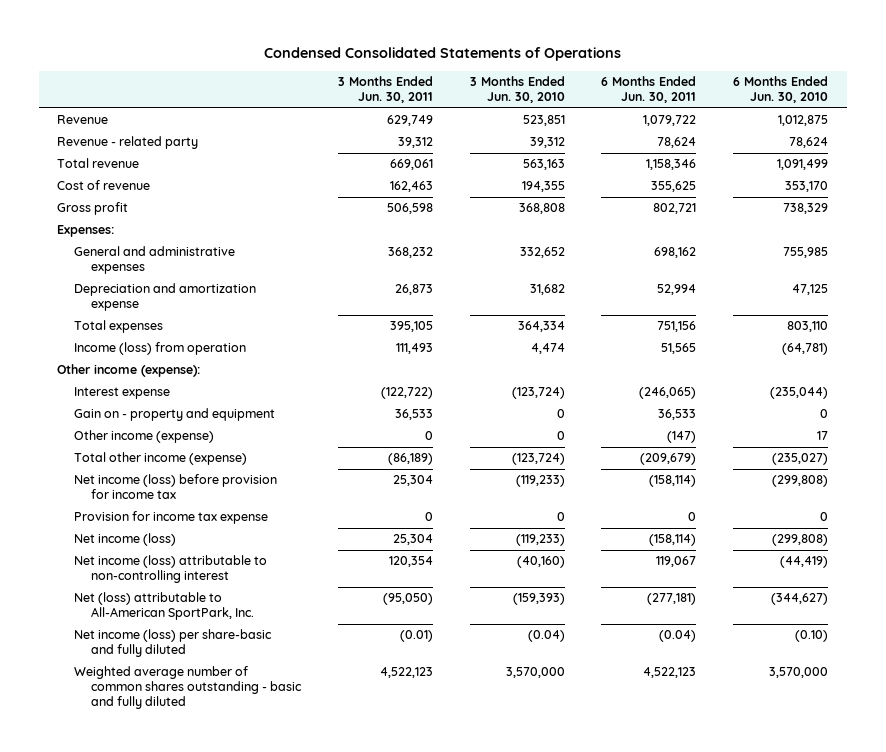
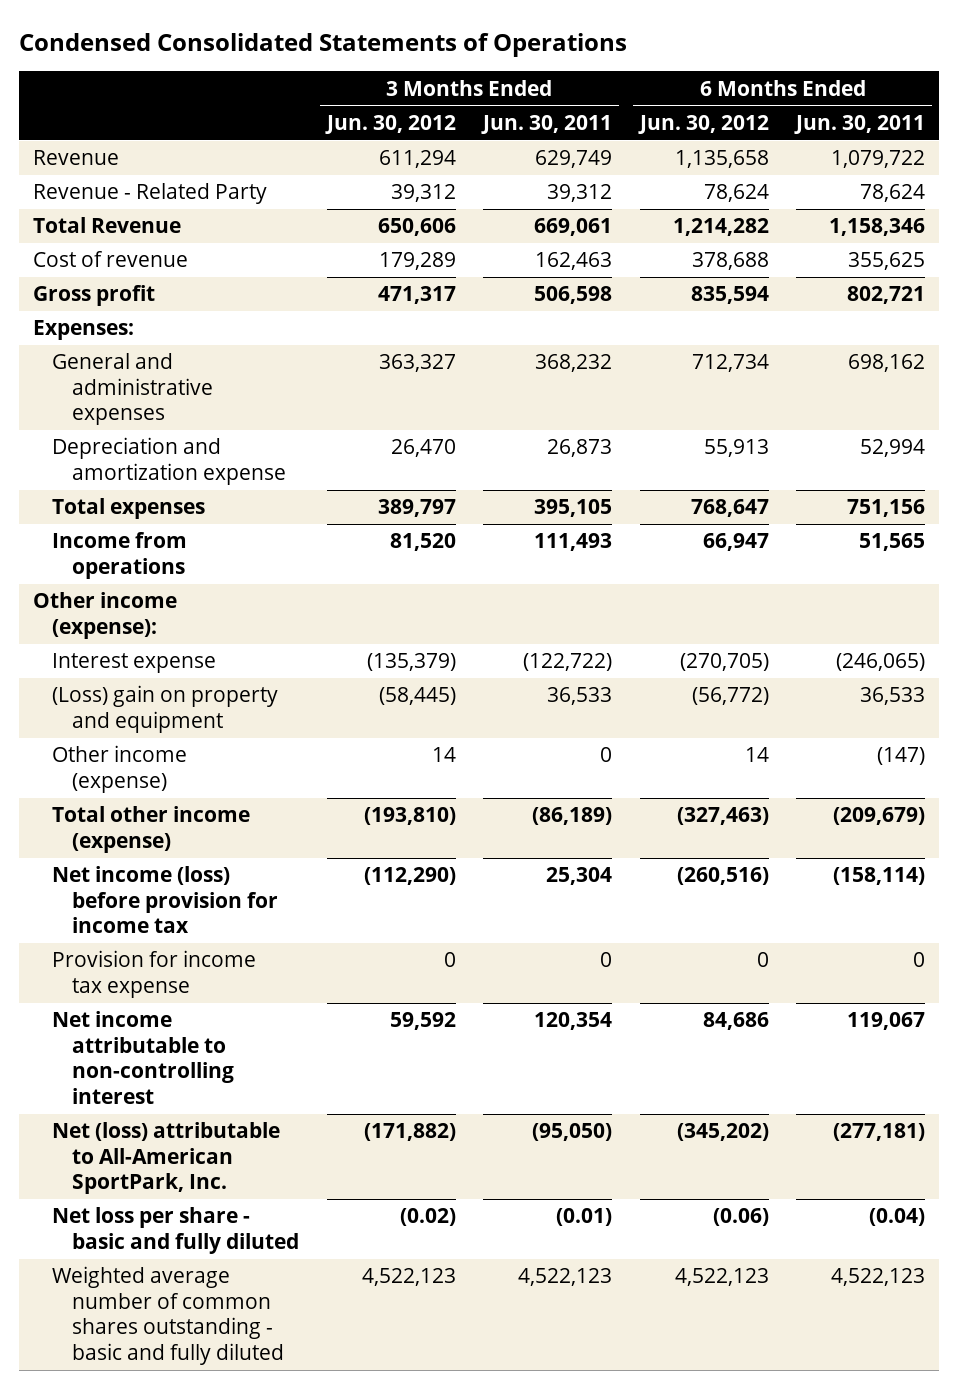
[469,76,565,104] 3 Months Ended Jun. 30, 2010 -> none
[733,76,829,104] 6 Months Ended Jun. 30, 2010 -> none
none -> [324,114,456,134] Jun. 30, 2012
none -> [637,114,769,134] Jun. 30, 2012
[57,136,199,150] Revenue - related party -> [32,183,267,205] Revenue - Related Party
[57,158,140,169] Total revenue -> [32,217,181,234] Total Revenue
[74,342,247,356] Income (loss) from operation -> [52,532,188,579] Income from operations
[74,408,276,422] Gain on - property and equipment -> [52,685,279,733] (Loss) gain on property and equipment
[74,533,177,547] Net income (loss) -> none
[74,555,268,584] Net income (loss) attributable to non-controlling interest -> [52,1011,235,1105] Net income attributable to non-controlling interest
[74,629,273,658] Net income (loss) per share-basic and fully diluted -> [52,1207,300,1254] Net loss per share - basic and fully diluted

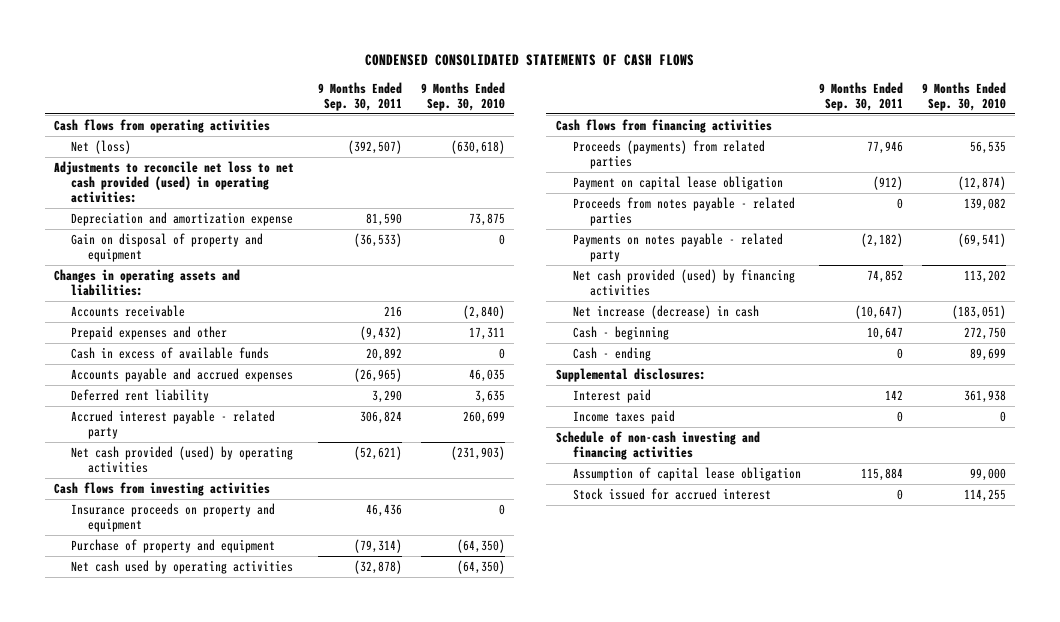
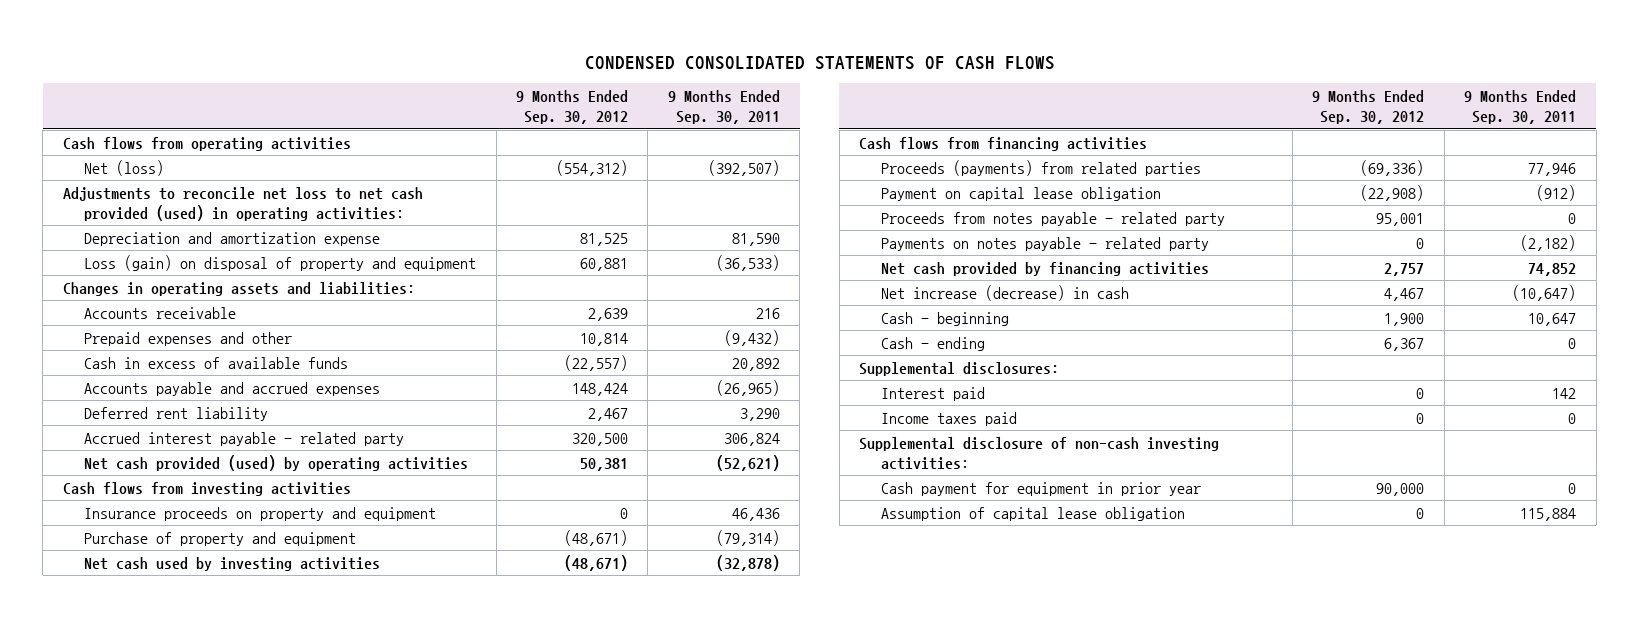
[420,82,505,111] 9 Months Ended Sep. 30, 2010 -> none
none -> [515,90,628,125] 9 Months Ended Sep. 30, 2012
[71,233,264,262] Gain on disposal of property and equipment -> [84,254,477,271] Loss (gain) on disposal of property and equipment
[71,560,294,575] Net cash used by operating activities -> [84,556,381,571] Net cash used by investing activities
[572,197,795,226] Proceeds from notes payable - related parties -> [880,211,1225,226] Proceeds from notes payable - related party
[572,269,795,296] Net cash provided (used) by financing activities -> [880,261,1209,276] Net cash provided by financing activities
[555,431,760,460] Schedule of non-cash investing and financing activities -> [859,436,1220,470] Supplemental disclosure of non-cash investing activities:
none -> [880,481,1201,496] Cash payment for equipment in prior year
[572,488,771,501] Stock issued for accrued interest -> none

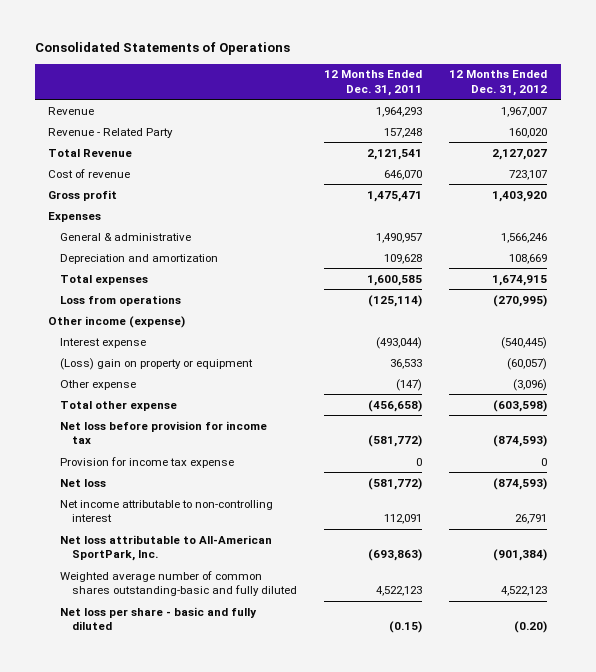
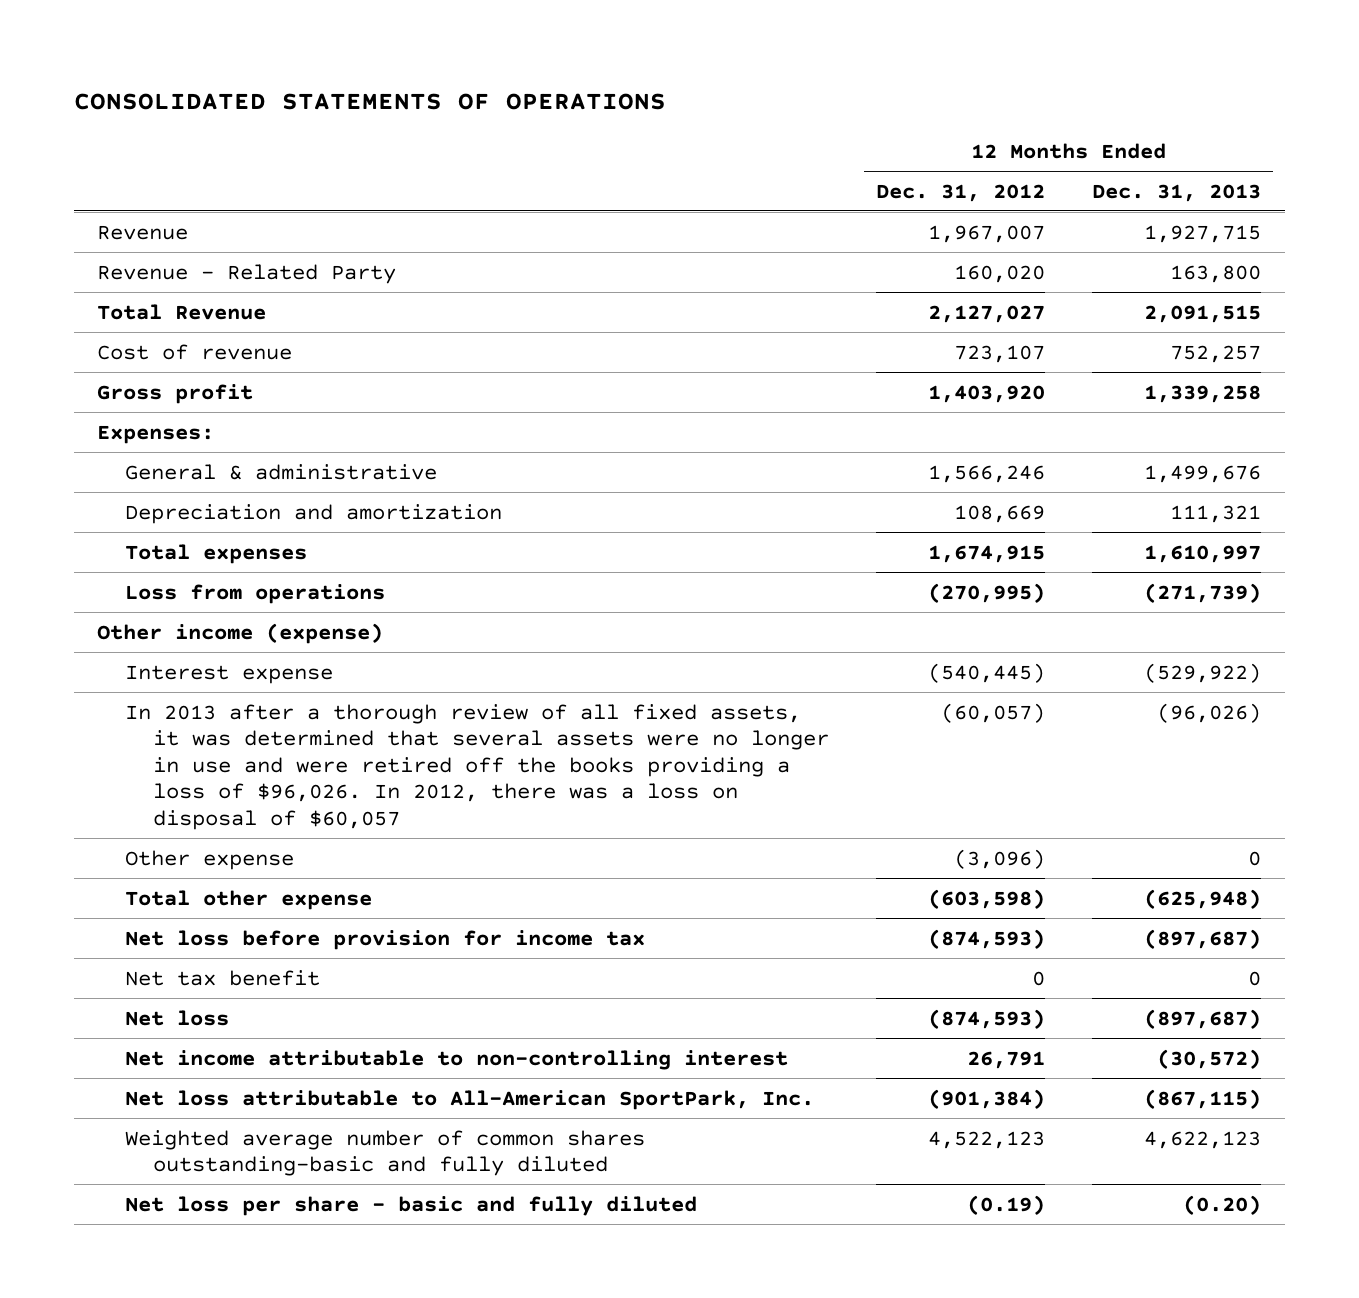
[34,42,290,56] Consolidated Statements of Operations -> [73,92,666,110] CONSOLIDATED STATEMENTS OF OPERATIONS
[324,70,423,96] 12 Months Ended Dec. 31, 2011 -> none
none -> [1092,183,1262,202] Dec. 31, 2013
[48,211,102,222] Expenses -> [97,424,215,444] Expenses:
[60,357,254,370] (Loss) gain on property or equipment -> [125,703,829,831] In 2013 after a thorough review of all fixed assets, it was determined that several assets were no longer in use and were retired off the books providing a loss of $96,026. In 2012, there was a loss on disposal of $60,057
[60,456,235,468] Provision for income tax expense -> [125,969,321,986] Net tax benefit
[514,621,548,634] (0.20) -> [967,1194,1046,1215] (0.19)

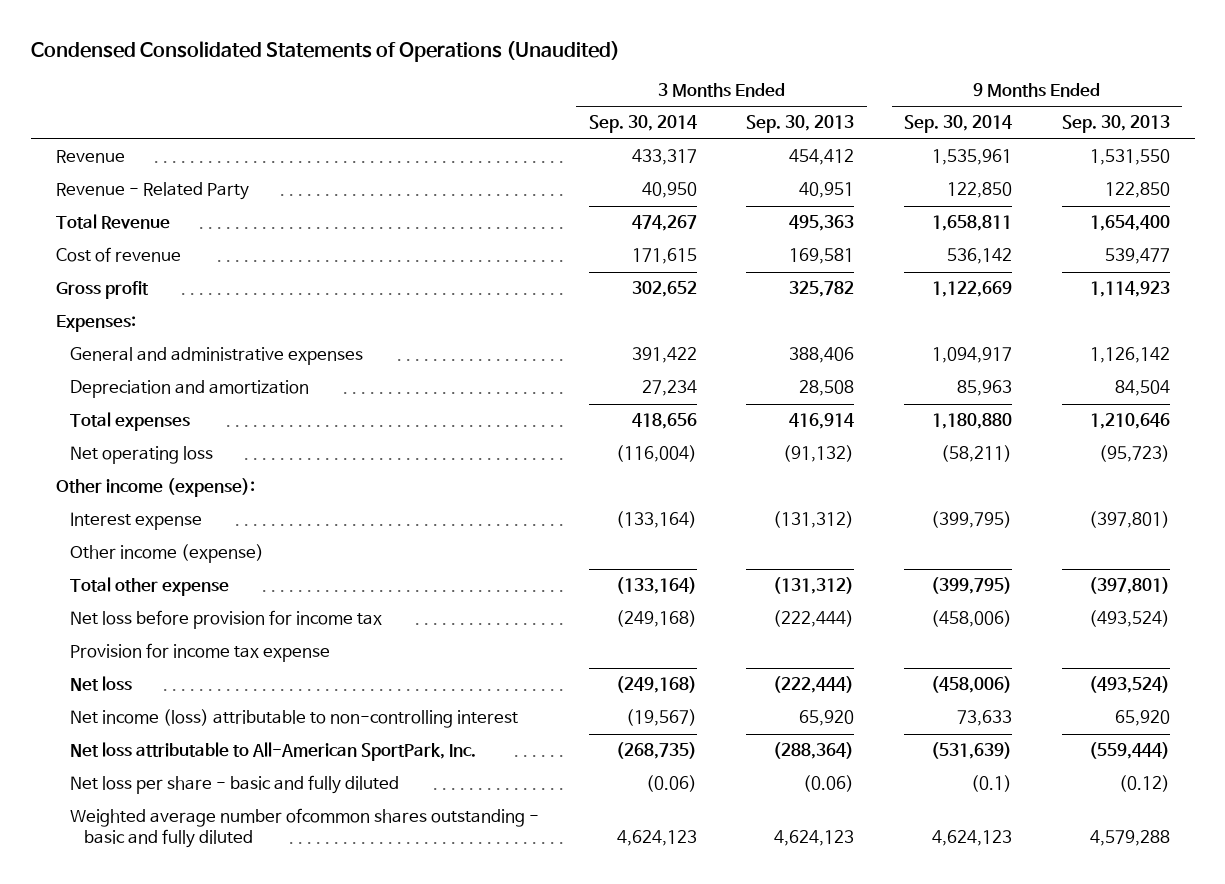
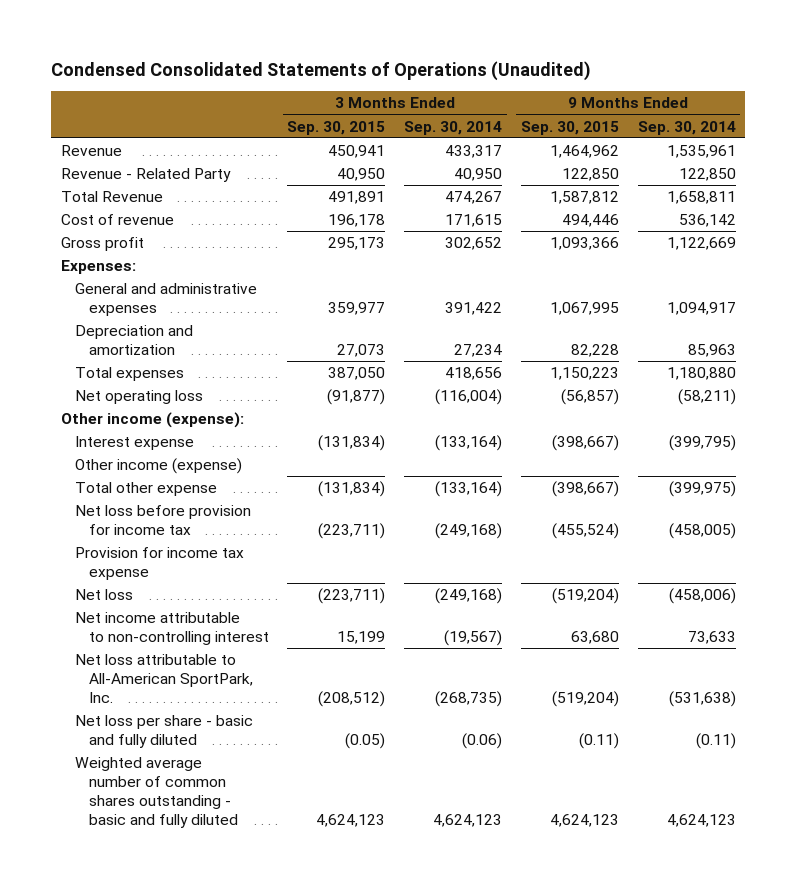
[746,115,855,134] Sep. 30, 2013 -> none
[1061,115,1170,134] Sep. 30, 2013 -> none
none -> [287,120,386,135] Sep. 30, 2015
none -> [520,120,619,135] Sep. 30, 2015
[931,577,1013,595] (399,795) -> [668,481,736,498] (399,975)
[931,610,1013,628] (458,006) -> [668,523,736,540] (458,005)
[70,709,519,729] Net income (loss) attributable to non-controlling interest -> [74,612,269,646] Net income attributable to non-controlling interest
[931,742,1013,760] (531,639) -> [668,690,736,707] (531,638)
[971,775,1013,793] (0.1) -> [695,733,736,750] (0.11)
[70,808,540,848] Weighted average number ofcommon shares outstanding - basic and fully diluted -> [74,757,238,828] Weighted average number of common shares outstanding - basic and fully diluted

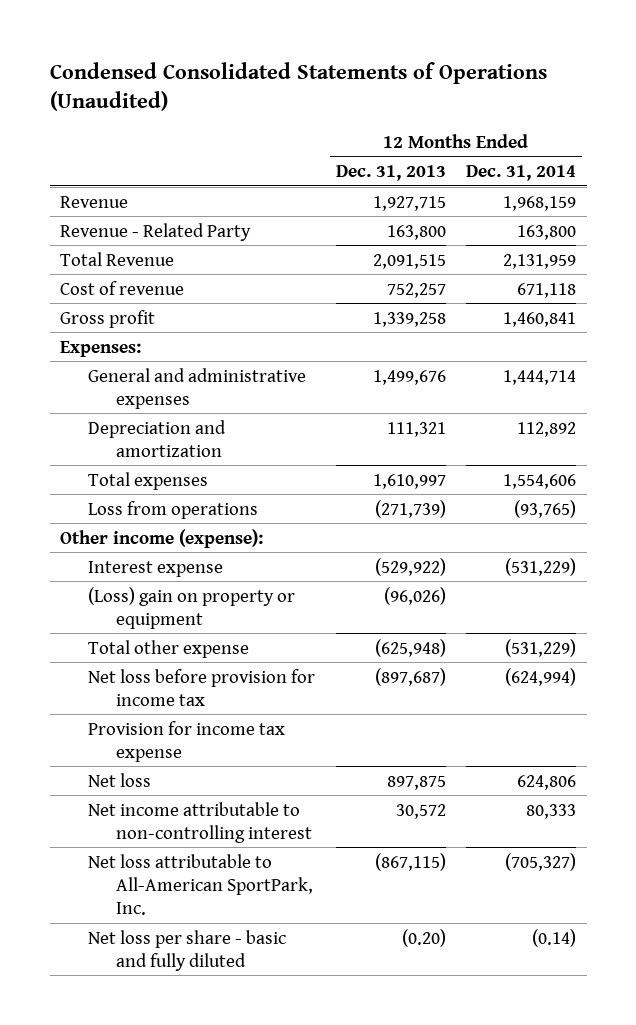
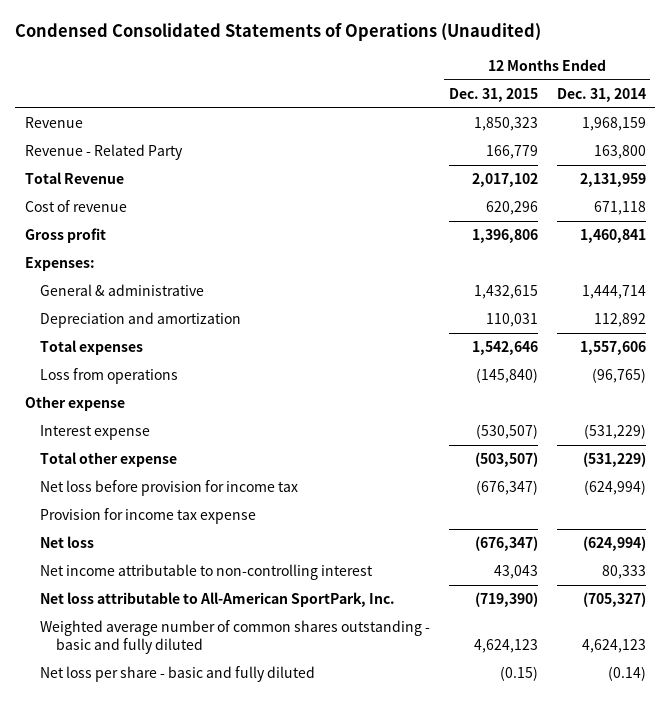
[335,164,446,181] Dec. 31, 2013 -> none
none -> [448,87,538,102] Dec. 31, 2015
[87,367,306,409] General and administrative expenses -> [40,284,205,297] General & administrative
[503,473,577,489] 1,554,606 -> [579,341,646,356] 1,557,606
[514,499,577,518] (93,765) -> [591,368,646,384] (96,765)
[59,528,263,548] Other income (expense): -> [24,396,125,412] Other expense
[87,586,295,629] (Loss) gain on property or equipment -> none
[517,774,577,790] 624,806 -> [582,536,646,552] (624,994)
none -> [40,620,431,654] Weighted average number of common shares outstanding - basic and fully diluted

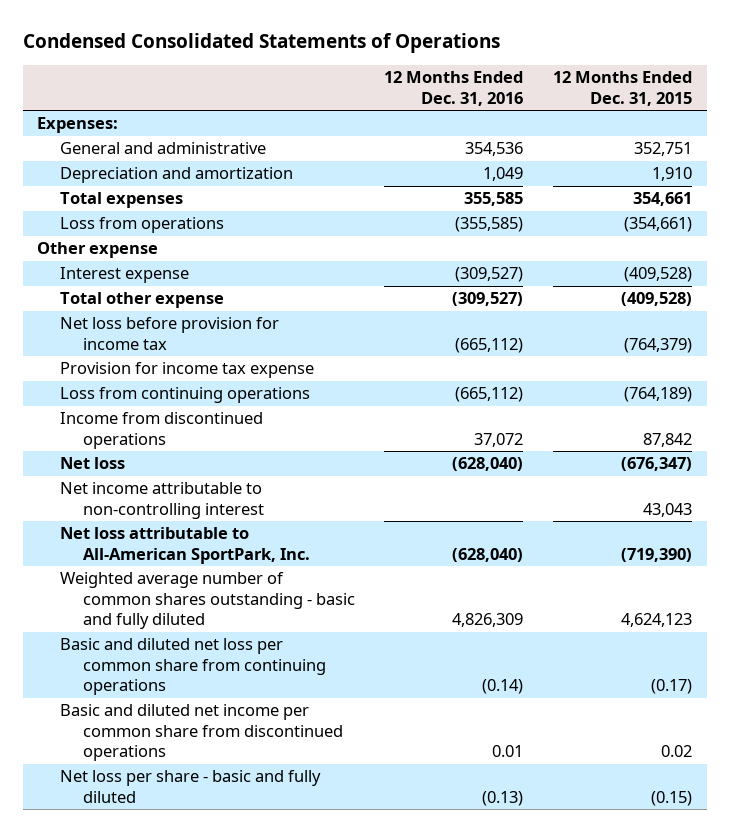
[15,23,542,42] Condensed Consolidated Statements of Operations (Unaudited) -> [22,33,500,54] Condensed Consolidated Statements of Operations
[556,87,646,102] Dec. 31, 2014 -> none
none -> [384,71,524,106] 12 Months Ended Dec. 31, 2016
[24,117,83,129] Revenue -> none
[24,144,183,161] Revenue - Related Party -> none
[24,172,124,185] Total Revenue -> none
[24,200,127,213] Cost of revenue -> none
[24,228,106,244] Gross profit -> none
[40,284,205,297] General & administrative -> [59,142,266,155] General and administrative
[473,285,538,300] 1,432,615 -> [634,142,693,157] 352,751
[485,313,538,328] 110,031 -> [652,167,693,182] 1,910
[471,341,538,356] 1,542,646 -> [633,192,693,207] 354,661
[475,368,538,384] (145,840) -> [624,217,693,233] (354,661)
[475,424,538,440] (530,507) -> [624,267,693,283] (409,528)
[474,452,538,468] (503,507) -> [621,292,693,307] (409,528)
[475,480,538,496] (676,347) -> [624,337,693,353] (764,379)
none -> [59,387,310,404] Loss from continuing operations
none -> [59,412,263,449] Income from discontinued operations
none -> [59,638,326,695] Basic and diluted net loss per common share from continuing operations
none -> [59,704,343,761] Basic and diluted net income per common share from discontinued operations

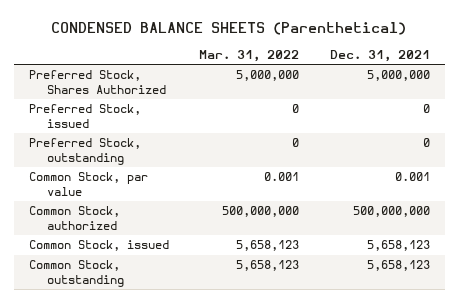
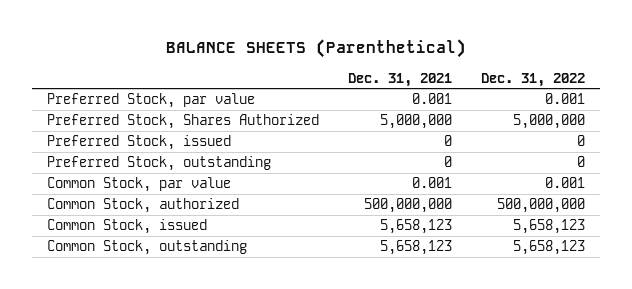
[51,21,407,35] CONDENSED BALANCE SHEETS (Parenthetical) -> [166,39,467,59] BALANCE SHEETS (Parenthetical)
[199,49,300,62] Mar. 31, 2022 -> none
none -> [481,72,586,87] Dec. 31, 2022
none -> [46,93,255,109] Preferred Stock, par value

